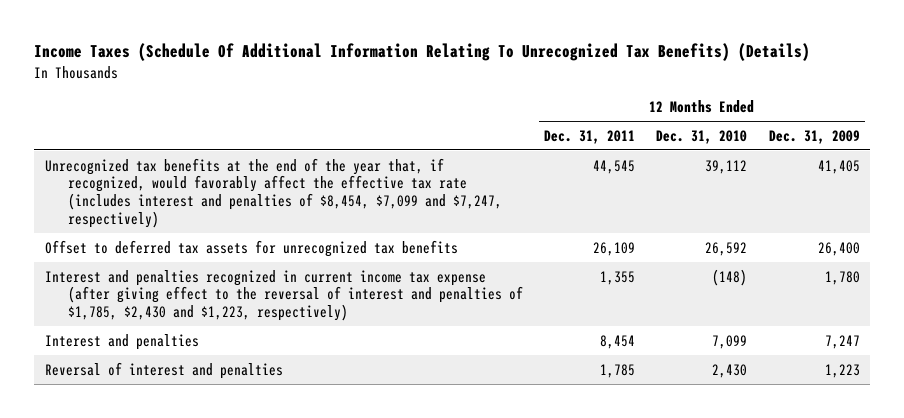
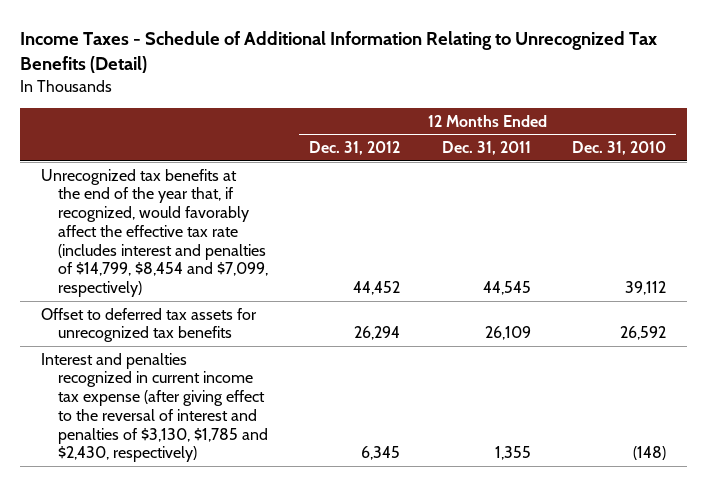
[34,43,811,62] Income Taxes (Schedule Of Additional Information Relating To Unrecognized Tax Benefits) (Details) -> [20,31,658,74] Income Taxes - Schedule of Additional Information Relating to Unrecognized Tax Benefits (Detail)
[768,129,860,144] Dec. 31, 2009 -> none
none -> [309,141,401,156] Dec. 31, 2012
[44,157,503,228] Unrecognized tax benefits at the end of the year that, if recognized, would favorably affect the effective tax rate (includes interest and penalties of $8,454, $7,099 and $7,247, respectively) -> [41,168,269,298] Unrecognized tax benefits at the end of the year that, if recognized, would favorably affect the effective tax rate (includes interest and penalties of $14,799, $8,454 and $7,099, respectively)
[44,333,199,350] Interest and penalties -> none
[44,361,283,379] Reversal of interest and penalties -> none
[44,269,524,322] Interest and penalties recognized in current income tax expense (after giving effect to the reversal of interest and penalties of $1,785, $2,430 and $1,223, respectively) -> [41,352,269,463] Interest and penalties recognized in current income tax expense (after giving effect to the reversal of interest and penalties of $3,130, $1,785 and $2,430, respectively)

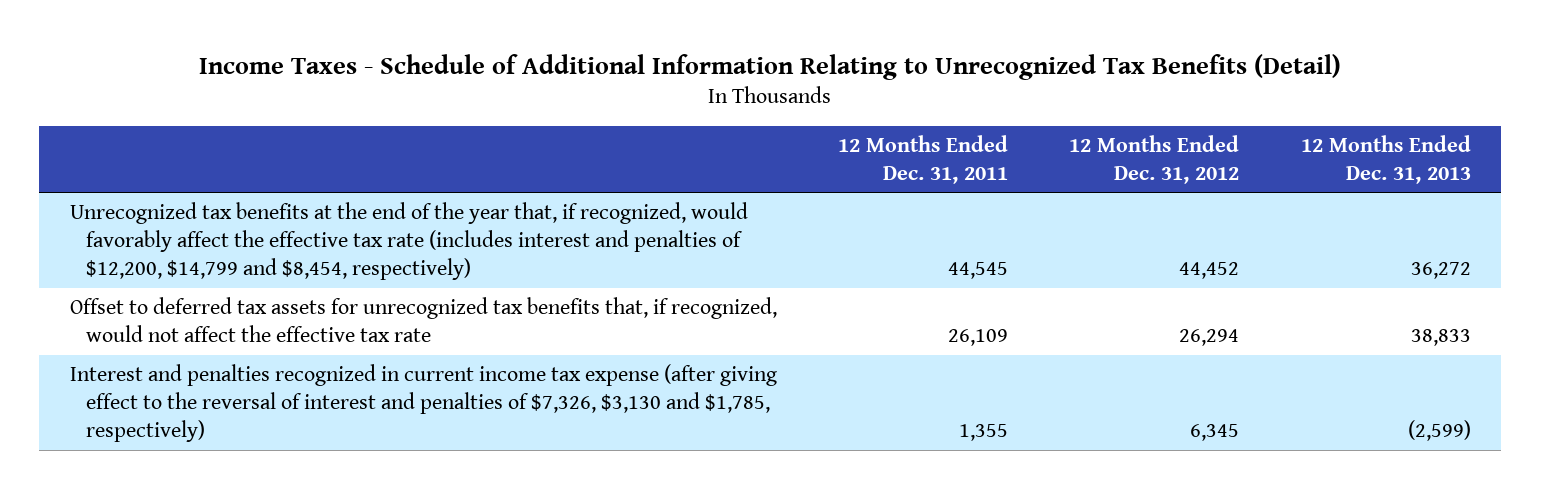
[572,141,667,156] Dec. 31, 2010 -> none
none -> [1300,134,1471,184] 12 Months Ended Dec. 31, 2013
[41,168,269,298] Unrecognized tax benefits at the end of the year that, if recognized, would favorably affect the effective tax rate (includes interest and penalties of $14,799, $8,454 and $7,099, respectively) -> [69,202,748,281] Unrecognized tax benefits at the end of the year that, if recognized, would favorably affect the effective tax rate (includes interest and penalties of $12,200, $14,799 and $8,454, respectively)
[41,307,258,343] Offset to deferred tax assets for unrecognized tax benefits -> [69,297,777,343] Offset to deferred tax assets for unrecognized tax benefits that, if recognized, would not affect the effective tax rate
[41,352,269,463] Interest and penalties recognized in current income tax expense (after giving effect to the reversal of interest and penalties of $3,130, $1,785 and $2,430, respectively) -> [69,364,777,443] Interest and penalties recognized in current income tax expense (after giving effect to the reversal of interest and penalties of $7,326, $3,130 and $1,785, respectively)

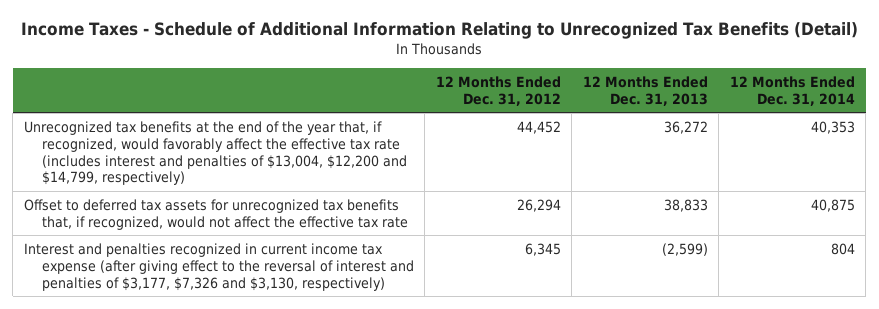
[838,134,1009,184] 12 Months Ended Dec. 31, 2011 -> none
none -> [729,75,855,106] 12 Months Ended Dec. 31, 2014
[69,202,748,281] Unrecognized tax benefits at the end of the year that, if recognized, would favorably affect the effective tax rate (includes interest and penalties of $12,200, $14,799 and $8,454, respectively) -> [23,120,407,186] Unrecognized tax benefits at the end of the year that, if recognized, would favorably affect the effective tax rate (includes interest and penalties of $13,004, $12,200 and $14,799, respectively)
[69,364,777,443] Interest and penalties recognized in current income tax expense (after giving effect to the reversal of interest and penalties of $7,326, $3,130 and $1,785, respectively) -> [23,242,414,291] Interest and penalties recognized in current income tax expense (after giving effect to the reversal of interest and penalties of $3,177, $7,326 and $3,130, respectively)

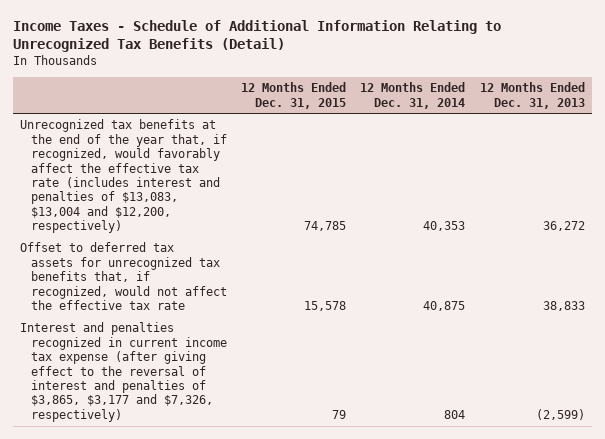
[435,75,561,106] 12 Months Ended Dec. 31, 2012 -> none
none -> [241,82,347,109] 12 Months Ended Dec. 31, 2015
[23,120,407,186] Unrecognized tax benefits at the end of the year that, if recognized, would favorably affect the effective tax rate (includes interest and penalties of $13,004, $12,200 and $14,799, respectively) -> [19,119,227,234] Unrecognized tax benefits at the end of the year that, if recognized, would favorably affect the effective tax rate (includes interest and penalties of $13,083, $13,004 and $12,200, respectively)
[23,242,414,291] Interest and penalties recognized in current income tax expense (after giving effect to the reversal of interest and penalties of $3,177, $7,326 and $3,130, respectively) -> [19,322,227,422] Interest and penalties recognized in current income tax expense (after giving effect to the reversal of interest and penalties of $3,865, $3,177 and $7,326, respectively)

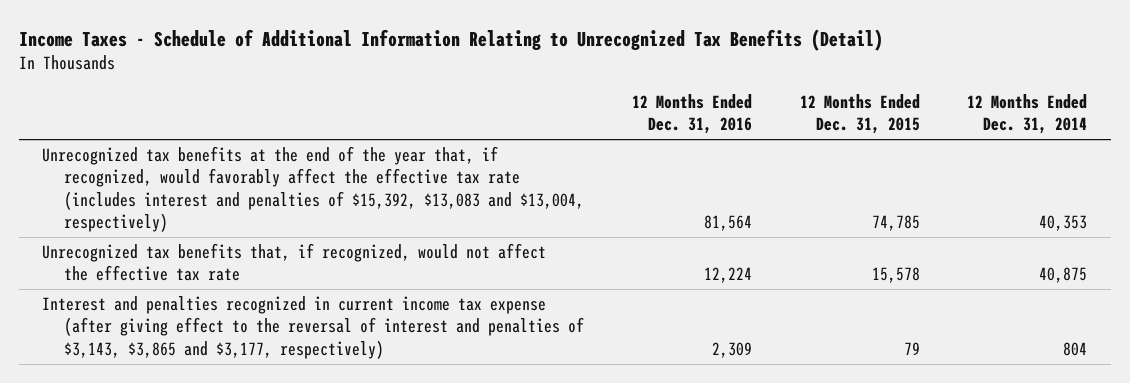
[479,82,585,109] 12 Months Ended Dec. 31, 2013 -> none
none -> [632,94,753,135] 12 Months Ended Dec. 31, 2016
[19,119,227,234] Unrecognized tax benefits at the end of the year that, if recognized, would favorably affect the effective tax rate (includes interest and penalties of $13,083, $13,004 and $12,200, respectively) -> [42,146,585,232] Unrecognized tax benefits at the end of the year that, if recognized, would favorably affect the effective tax rate (includes interest and penalties of $15,392, $13,083 and $13,004, respectively)
[19,242,227,310] Offset to deferred tax assets for unrecognized tax benefits that, if recognized, would not affect the effective tax rate -> [42,243,547,282] Unrecognized tax benefits that, if recognized, would not affect the effective tax rate
[19,322,227,422] Interest and penalties recognized in current income tax expense (after giving effect to the reversal of interest and penalties of $3,865, $3,177 and $7,326, respectively) -> [42,296,585,359] Interest and penalties recognized in current income tax expense (after giving effect to the reversal of interest and penalties of $3,143, $3,865 and $3,177, respectively)

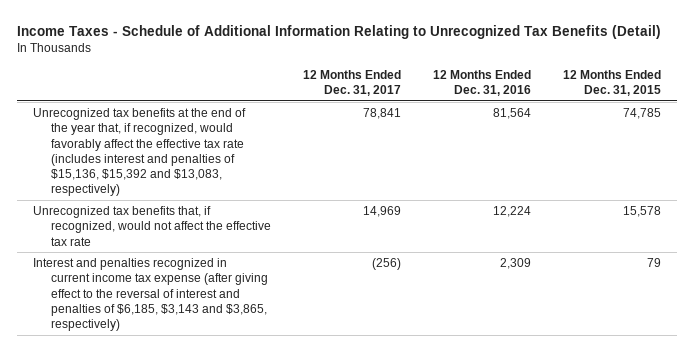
[967,94,1088,135] 12 Months Ended Dec. 31, 2014 -> none
none -> [303,69,402,96] 12 Months Ended Dec. 31, 2017
[42,146,585,232] Unrecognized tax benefits at the end of the year that, if recognized, would favorably affect the effective tax rate (includes interest and penalties of $15,392, $13,083 and $13,004, respectively) -> [33,108,247,197] Unrecognized tax benefits at the end of the year that, if recognized, would favorably affect the effective tax rate (includes interest and penalties of $15,136, $15,392 and $13,083, respectively)
[42,296,585,359] Interest and penalties recognized in current income tax expense (after giving effect to the reversal of interest and penalties of $3,143, $3,865 and $3,177, respectively) -> [33,258,269,332] Interest and penalties recognized in current income tax expense (after giving effect to the reversal of interest and penalties of $6,185, $3,143 and $3,865, respectively)

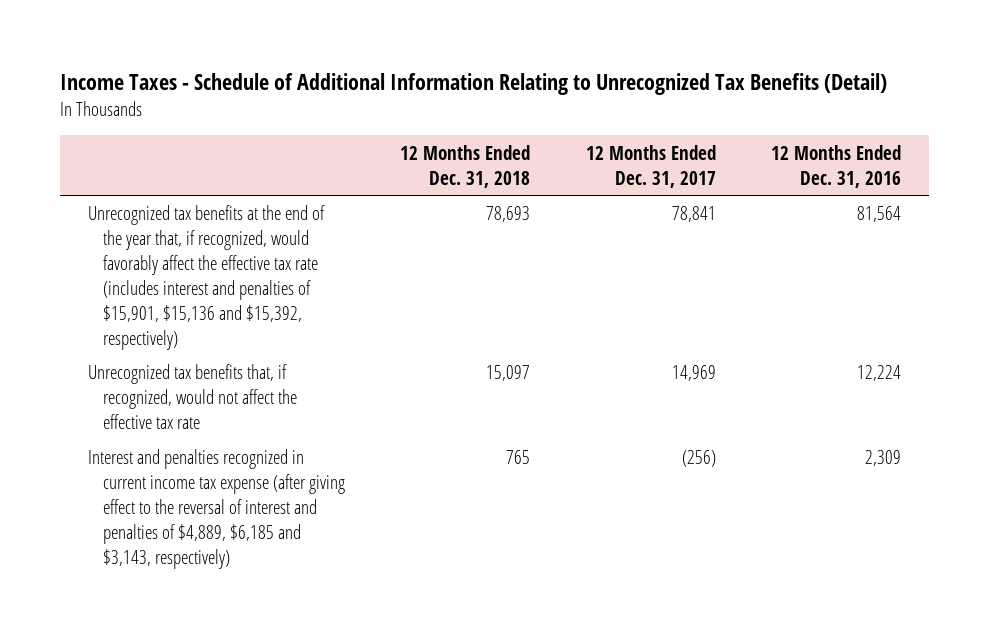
[563,69,662,96] 12 Months Ended Dec. 31, 2015 -> none
none -> [400,144,531,188] 12 Months Ended Dec. 31, 2018
[33,108,247,197] Unrecognized tax benefits at the end of the year that, if recognized, would favorably affect the effective tax rate (includes interest and penalties of $15,136, $15,392 and $13,083, respectively) -> [88,205,326,350] Unrecognized tax benefits at the end of the year that, if recognized, would favorably affect the effective tax rate (includes interest and penalties of $15,901, $15,136 and $15,392, respectively)
[33,258,269,332] Interest and penalties recognized in current income tax expense (after giving effect to the reversal of interest and penalties of $6,185, $3,143 and $3,865, respectively) -> [88,449,346,569] Interest and penalties recognized in current income tax expense (after giving effect to the reversal of interest and penalties of $4,889, $6,185 and $3,143, respectively)

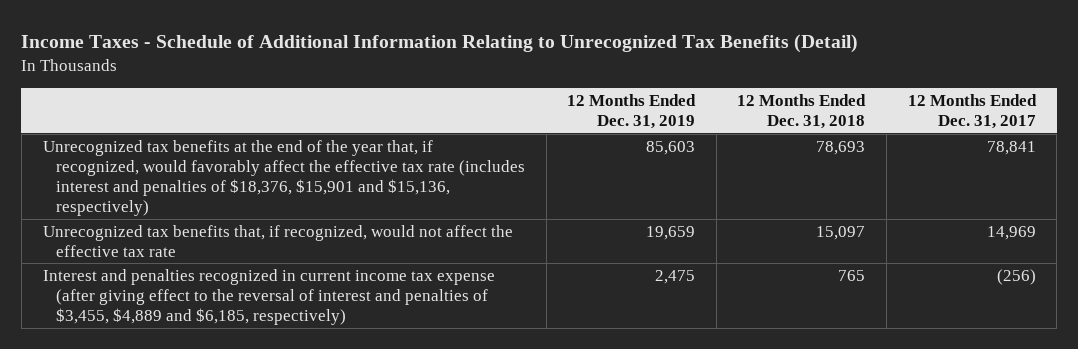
[770,144,901,188] 12 Months Ended Dec. 31, 2016 -> none
none -> [567,93,697,129] 12 Months Ended Dec. 31, 2019
[88,205,326,350] Unrecognized tax benefits at the end of the year that, if recognized, would favorably affect the effective tax rate (includes interest and penalties of $15,901, $15,136 and $15,392, respectively) -> [42,139,525,217] Unrecognized tax benefits at the end of the year that, if recognized, would favorably affect the effective tax rate (includes interest and penalties of $18,376, $15,901 and $15,136, respectively)
[88,449,346,569] Interest and penalties recognized in current income tax expense (after giving effect to the reversal of interest and penalties of $4,889, $6,185 and $3,143, respectively) -> [42,268,495,325] Interest and penalties recognized in current income tax expense (after giving effect to the reversal of interest and penalties of $3,455, $4,889 and $6,185, respectively)

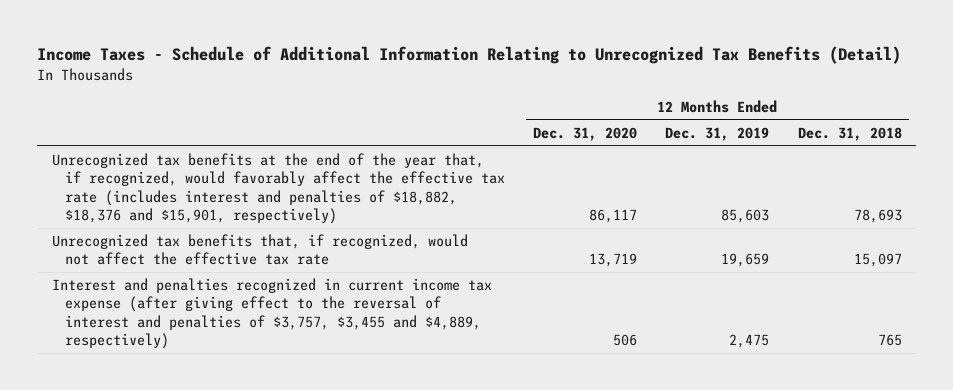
[907,93,1037,129] 12 Months Ended Dec. 31, 2017 -> none
none -> [533,126,638,141] Dec. 31, 2020
[42,139,525,217] Unrecognized tax benefits at the end of the year that, if recognized, would favorably affect the effective tax rate (includes interest and penalties of $18,376, $15,901 and $15,136, respectively) -> [51,152,505,225] Unrecognized tax benefits at the end of the year that, if recognized, would favorably affect the effective tax rate (includes interest and penalties of $18,882, $18,376 and $15,901, respectively)
[42,268,495,325] Interest and penalties recognized in current income tax expense (after giving effect to the reversal of interest and penalties of $3,455, $4,889 and $6,185, respectively) -> [51,277,492,350] Interest and penalties recognized in current income tax expense (after giving effect to the reversal of interest and penalties of $3,757, $3,455 and $4,889, respectively)

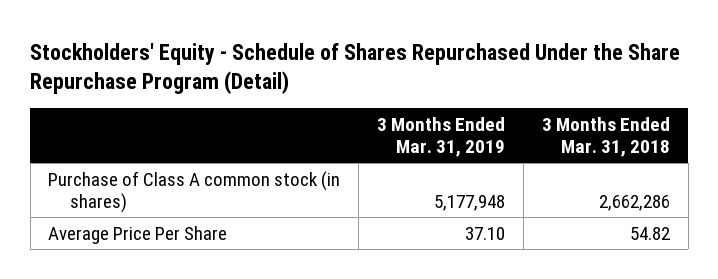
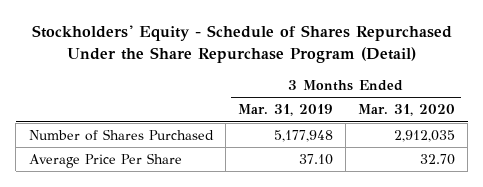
[542,116,671,157] 3 Months Ended Mar. 31, 2018 -> none
none -> [357,104,455,117] Mar. 31, 2020
[48,170,341,213] Purchase of Class A common stock (in shares) -> [28,128,214,141] Number of Shares Purchased

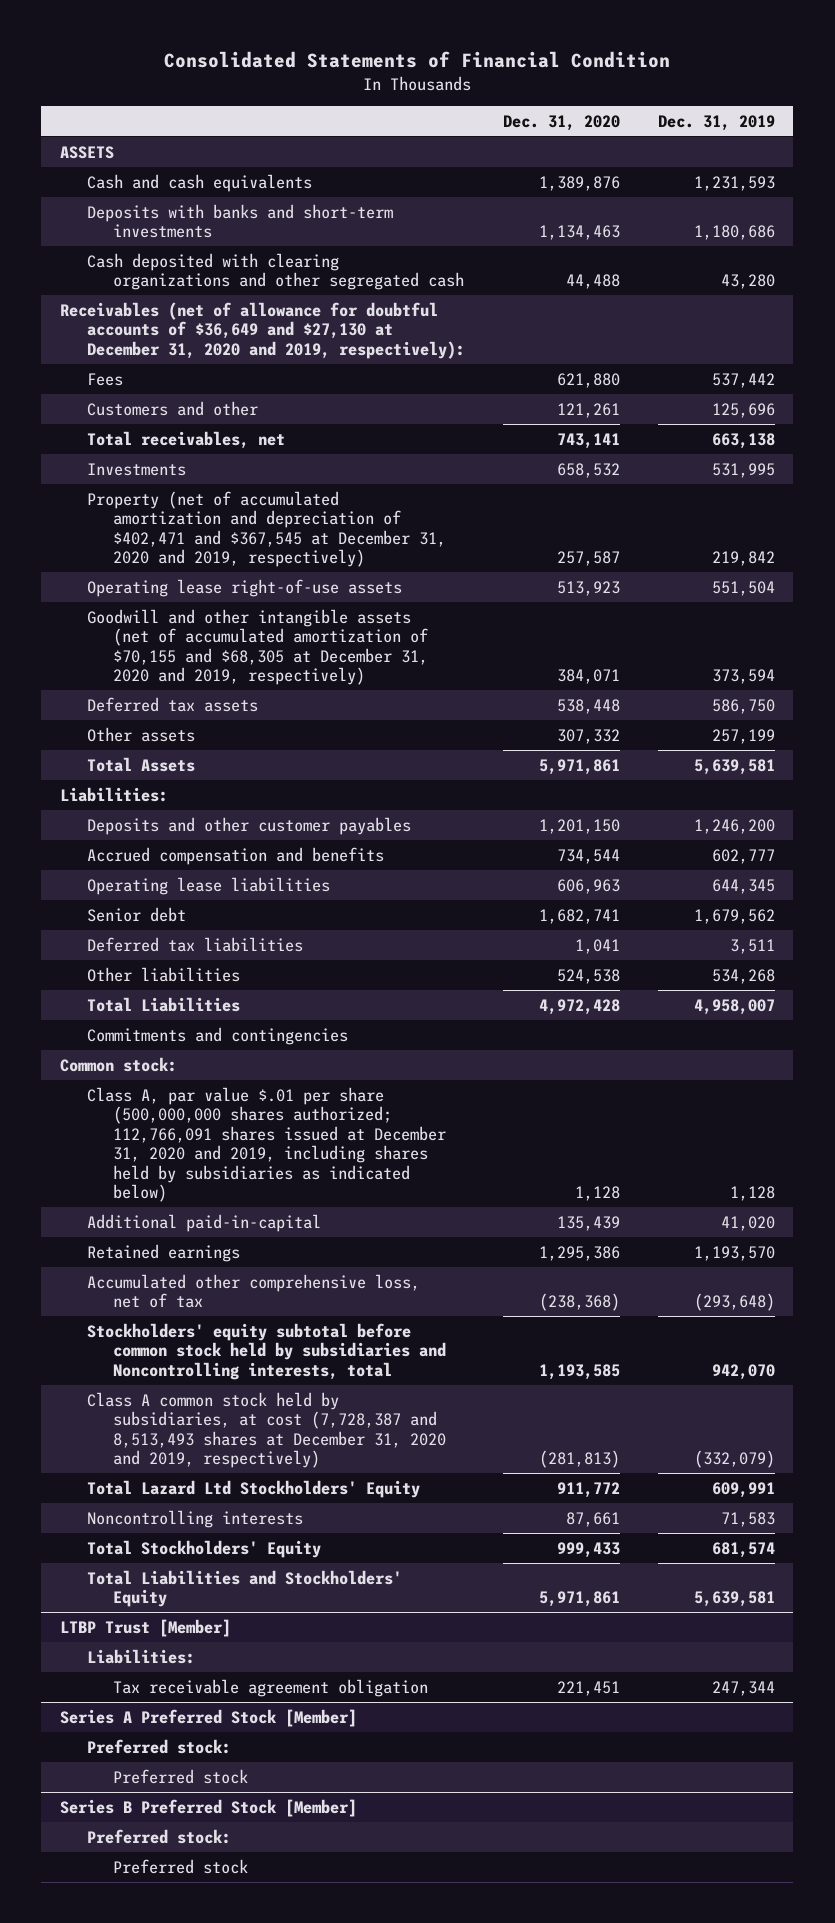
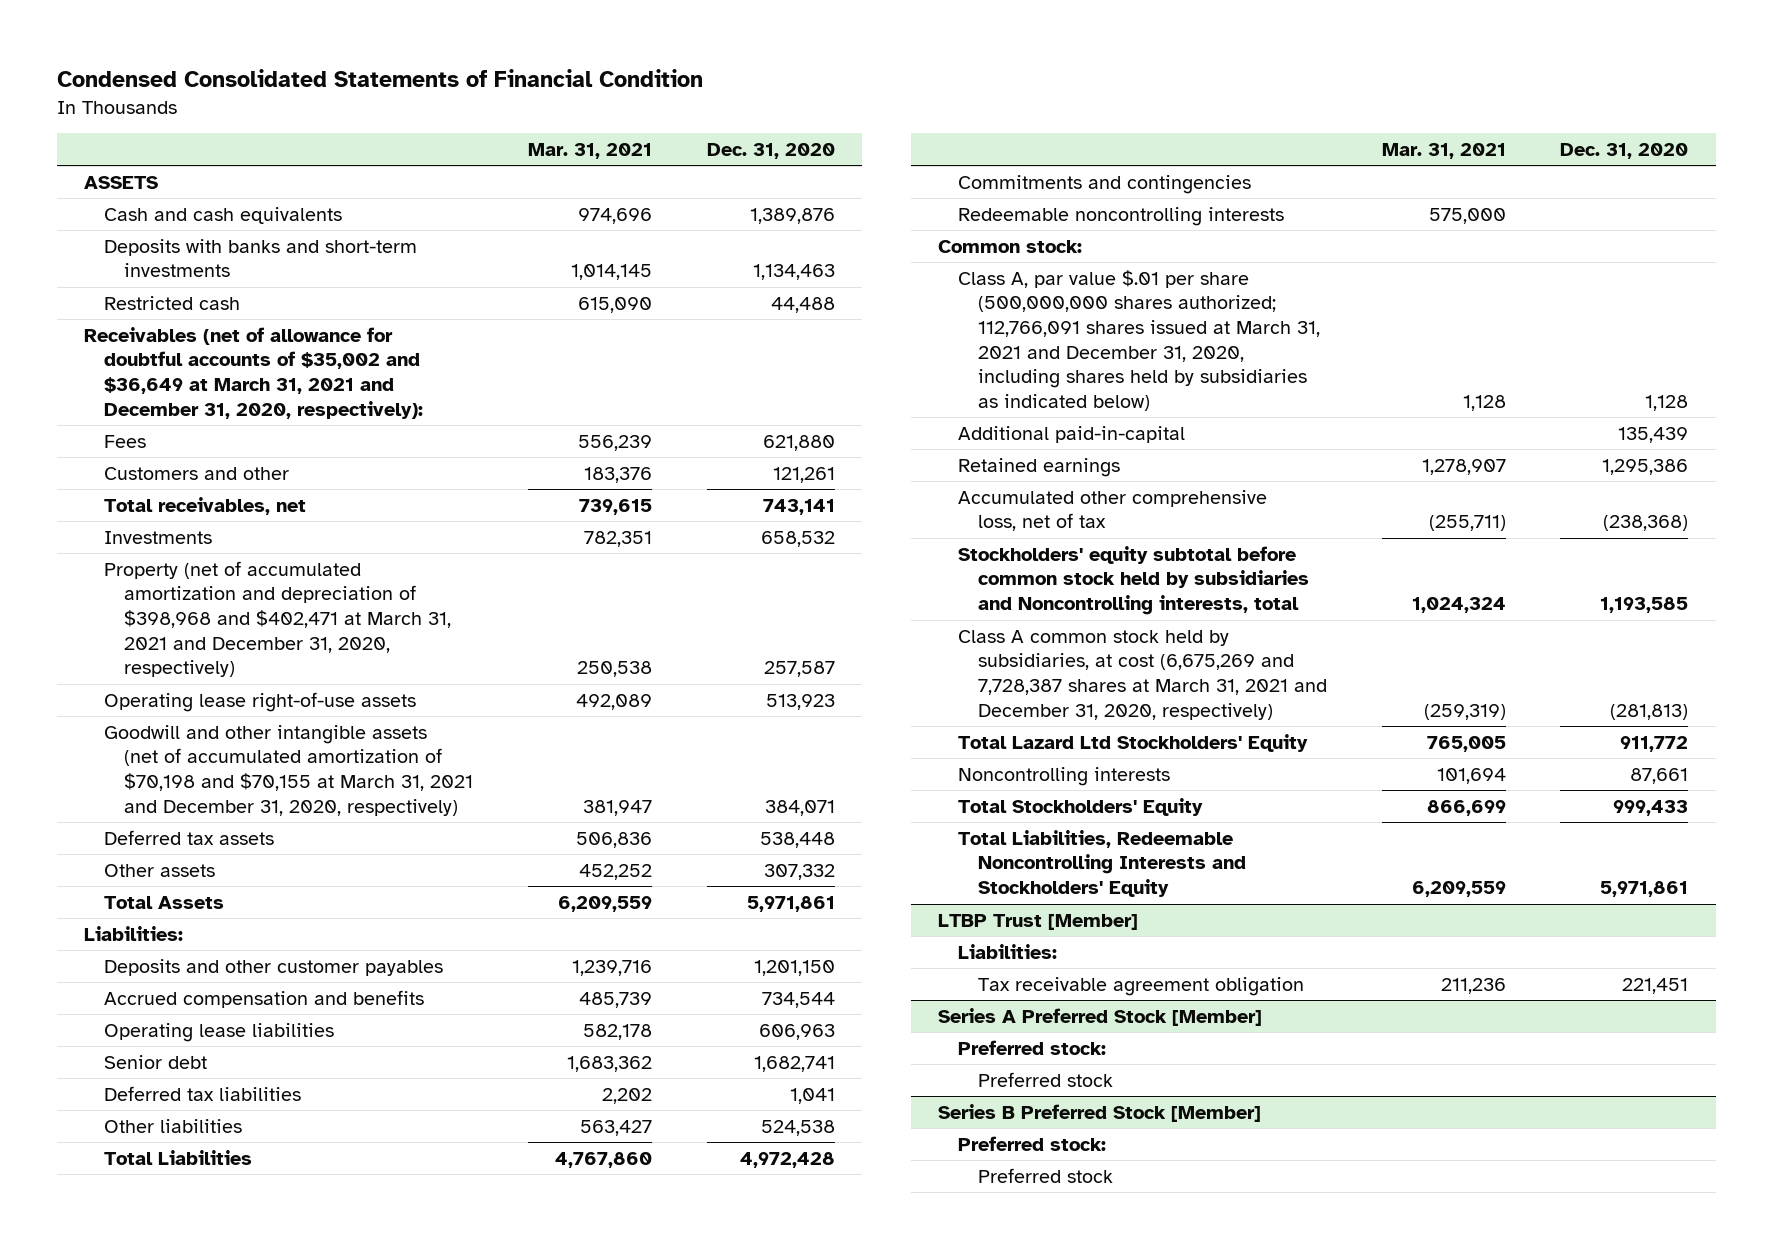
[164,51,671,69] Consolidated Statements of Financial Condition -> [57,69,704,88] Condensed Consolidated Statements of Financial Condition
[657,114,775,131] Dec. 31, 2019 -> none
none -> [528,142,653,159] Mar. 31, 2021
[86,252,465,291] Cash deposited with clearing organizations and other segregated cash -> [104,295,241,310] Restricted cash
[60,301,465,359] Receivables (net of allowance for doubtful accounts of $36,649 and $27,130 at December 31, 2020 and 2019, respectively): -> [84,326,424,419] Receivables (net of allowance for doubtful accounts of $35,002 and $36,649 at March 31, 2021 and December 31, 2020, respectively):
[86,490,447,568] Property (net of accumulated amortization and depreciation of $402,471 and $367,545 at December 31, 2020 and 2019, respectively) -> [104,560,452,678] Property (net of accumulated amortization and depreciation of $398,968 and $402,471 at March 31, 2021 and December 31, 2020, respectively)
[86,608,429,686] Goodwill and other intangible assets (net of accumulated amortization of $70,155 and $68,305 at December 31, 2020 and 2019, respectively) -> [104,724,474,816] Goodwill and other intangible assets (net of accumulated amortization of $70,198 and $70,155 at March 31, 2021 and December 31, 2020, respectively)
none -> [957,206,1284,226] Redeemable noncontrolling interests
[86,1086,447,1203] Class A, par value $.01 per share (500,000,000 shares authorized; 112,766,091 shares issued at December 31, 2020 and 2019, including shares held by subsidiaries as indicated below) -> [957,269,1321,411] Class A, par value $.01 per share (500,000,000 shares authorized; 112,766,091 shares issued at March 31, 2021 and December 31, 2020, including shares held by subsidiaries as indicated below)
[86,1391,447,1469] Class A common stock held by subsidiaries, at cost (7,728,387 and 8,513,493 shares at December 31, 2020 and 2019, respectively) -> [957,629,1328,720] Class A common stock held by subsidiaries, at cost (6,675,269 and 7,728,387 shares at March 31, 2021 and December 31, 2020, respectively)
[86,1569,402,1608] Total Liabilities and Stockholders' Equity -> [957,829,1247,898] Total Liabilities, Redeemable Noncontrolling Interests and Stockholders' Equity

